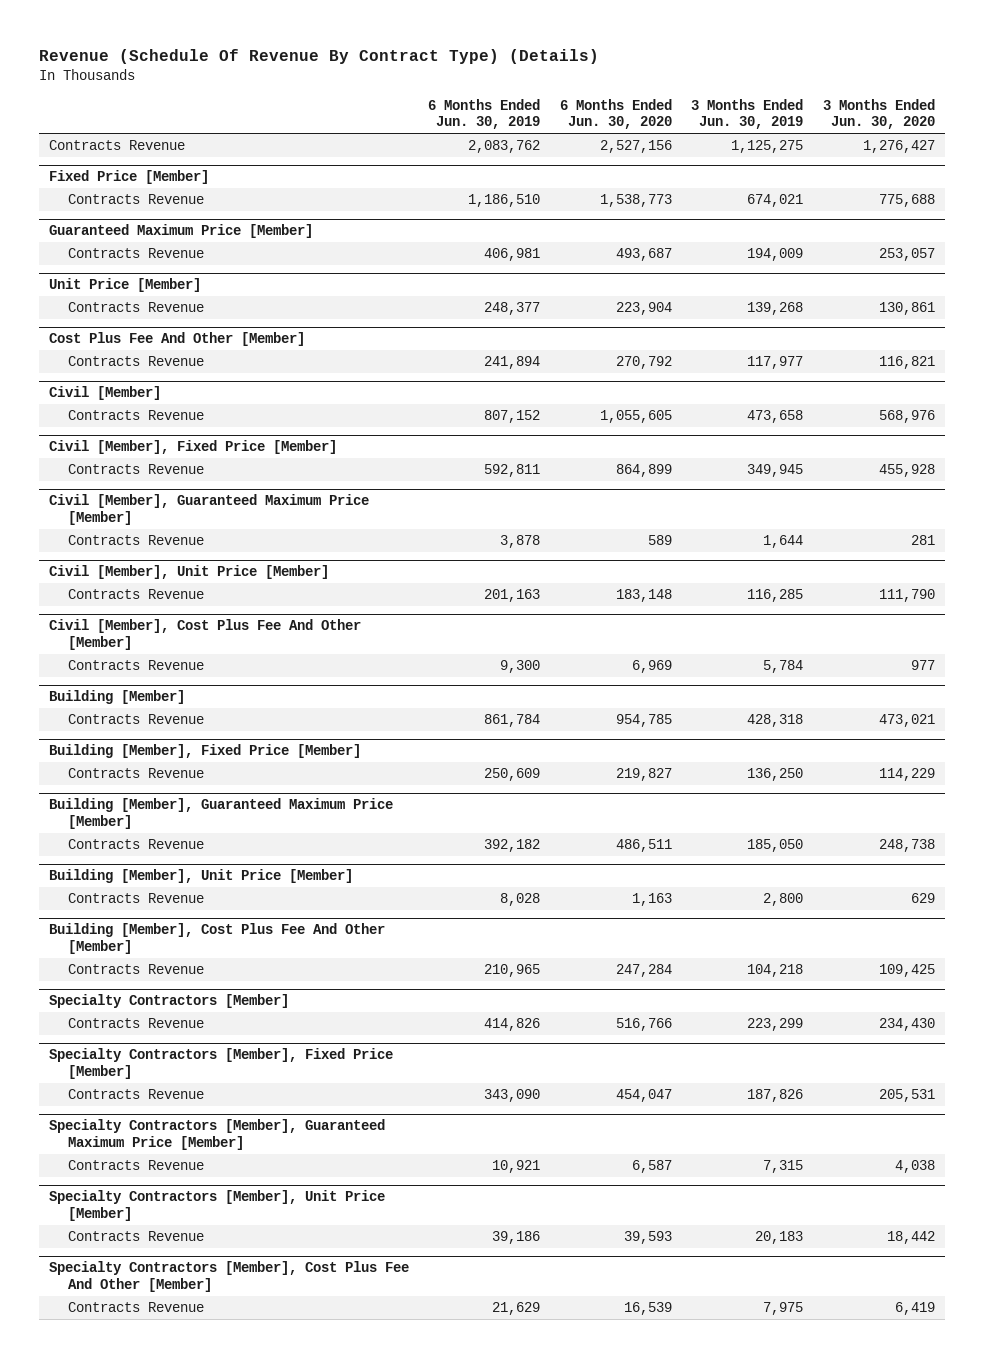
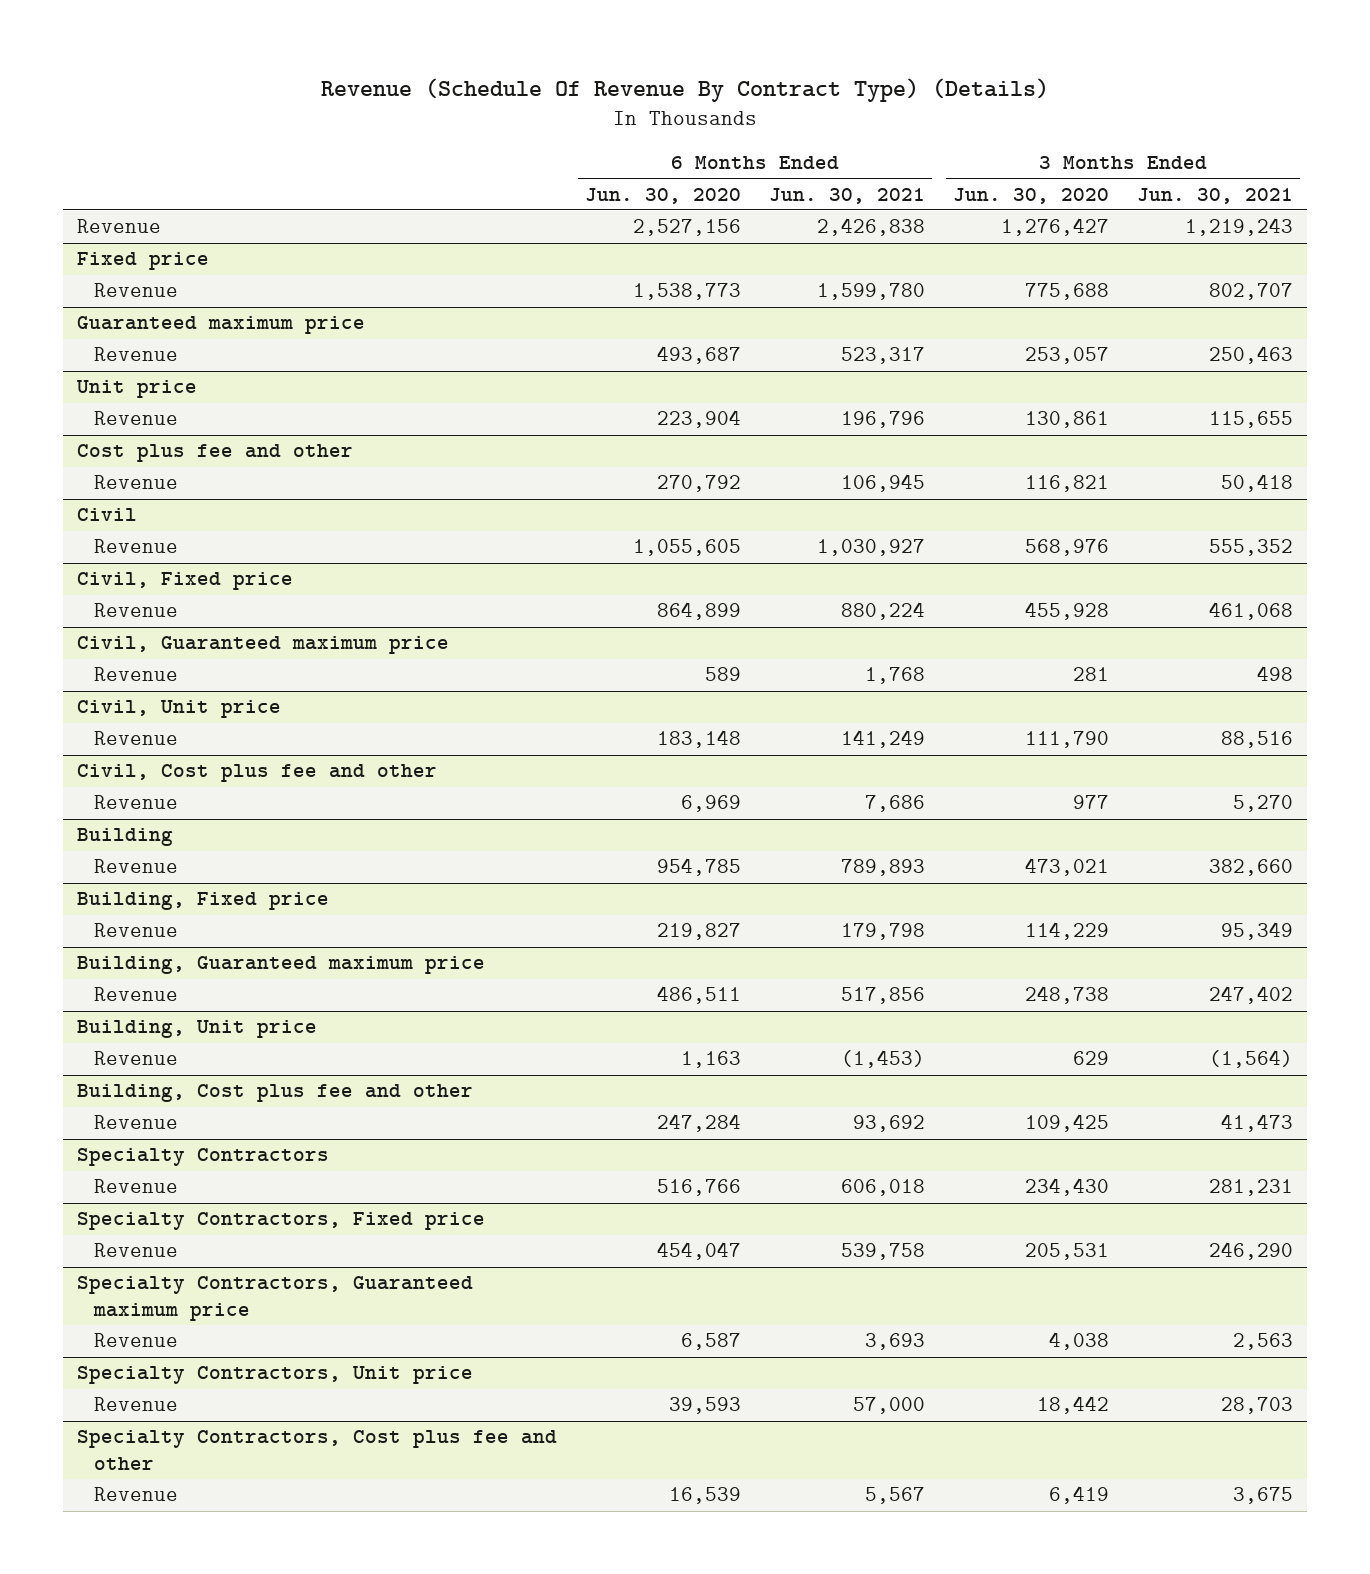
[428,99,541,130] 6 Months Ended Jun. 30, 2019 -> none
[691,99,804,130] 3 Months Ended Jun. 30, 2019 -> none
none -> [768,187,925,204] Jun. 30, 2021
none -> [1137,187,1294,204] Jun. 30, 2021
[48,140,185,151] Contracts Revenue -> [76,219,161,234] Revenue
[48,170,209,185] Fixed Price [Member] -> [76,252,209,271] Fixed price
[68,194,205,205] Contracts Revenue -> [94,283,179,298] Revenue
[48,224,313,239] Guaranteed Maximum Price [Member] -> [76,316,365,335] Guaranteed maximum price
[68,248,205,259] Contracts Revenue -> [94,347,179,362] Revenue
[48,278,201,293] Unit Price [Member] -> [75,380,197,399] Unit price
[68,302,205,313] Contracts Revenue -> [94,411,179,426] Revenue
[48,332,305,347] Cost Plus Fee And Other [Member] -> [76,444,353,463] Cost plus fee and other
[68,356,205,367] Contracts Revenue -> [94,475,179,490] Revenue
[48,386,161,401] Civil [Member] -> [76,508,137,522] Civil
[68,410,205,421] Contracts Revenue -> [94,539,179,554] Revenue
[48,440,337,455] Civil [Member], Fixed Price [Member] -> [76,572,293,591] Civil, Fixed price
[68,464,205,475] Contracts Revenue -> [94,603,179,618] Revenue
[48,494,369,525] Civil [Member], Guaranteed Maximum Price [Member] -> [76,636,449,655] Civil, Guaranteed maximum price
[68,535,205,546] Contracts Revenue -> [94,667,179,682] Revenue
[48,565,329,580] Civil [Member], Unit Price [Member] -> [76,700,281,719] Civil, Unit price
[68,589,205,600] Contracts Revenue -> [94,731,179,746] Revenue
[48,619,361,650] Civil [Member], Cost Plus Fee And Other [Member] -> [76,764,437,783] Civil, Cost plus fee and other
[68,660,205,671] Contracts Revenue -> [94,795,179,810] Revenue
[48,690,185,705] Building [Member] -> [76,828,173,847] Building
[68,714,205,725] Contracts Revenue -> [94,859,179,874] Revenue
[48,744,361,759] Building [Member], Fixed Price [Member] -> [76,892,329,911] Building, Fixed price
[68,768,205,779] Contracts Revenue -> [94,923,179,938] Revenue
[48,798,393,829] Building [Member], Guaranteed Maximum Price [Member] -> [76,956,485,975] Building, Guaranteed maximum price
[68,839,205,850] Contracts Revenue -> [94,987,179,1002] Revenue
[48,869,353,884] Building [Member], Unit Price [Member] -> [76,1020,317,1039] Building, Unit price
[68,893,205,904] Contracts Revenue -> [94,1051,179,1066] Revenue
[48,923,385,954] Building [Member], Cost Plus Fee And Other [Member] -> [76,1084,473,1103] Building, Cost plus fee and other
[68,964,205,975] Contracts Revenue -> [94,1115,179,1130] Revenue
[48,994,289,1009] Specialty Contractors [Member] -> [76,1148,329,1167] Specialty Contractors
[68,1018,205,1029] Contracts Revenue -> [94,1179,179,1194] Revenue
[48,1048,393,1079] Specialty Contractors [Member], Fixed Price [Member] -> [76,1212,485,1231] Specialty Contractors, Fixed price
[68,1089,205,1100] Contracts Revenue -> [94,1243,179,1258] Revenue
[48,1119,385,1150] Specialty Contractors [Member], Guaranteed Maximum Price [Member] -> [76,1276,473,1321] Specialty Contractors, Guaranteed maximum price
[68,1160,205,1171] Contracts Revenue -> [94,1333,179,1348] Revenue
[48,1190,385,1221] Specialty Contractors [Member], Unit Price [Member] -> [76,1366,473,1385] Specialty Contractors, Unit price
[68,1231,205,1242] Contracts Revenue -> [94,1397,179,1412] Revenue
[48,1261,409,1292] Specialty Contractors [Member], Cost Plus Fee And Other [Member] -> [76,1430,557,1470] Specialty Contractors, Cost plus fee and other
[68,1302,205,1313] Contracts Revenue -> [94,1487,179,1502] Revenue

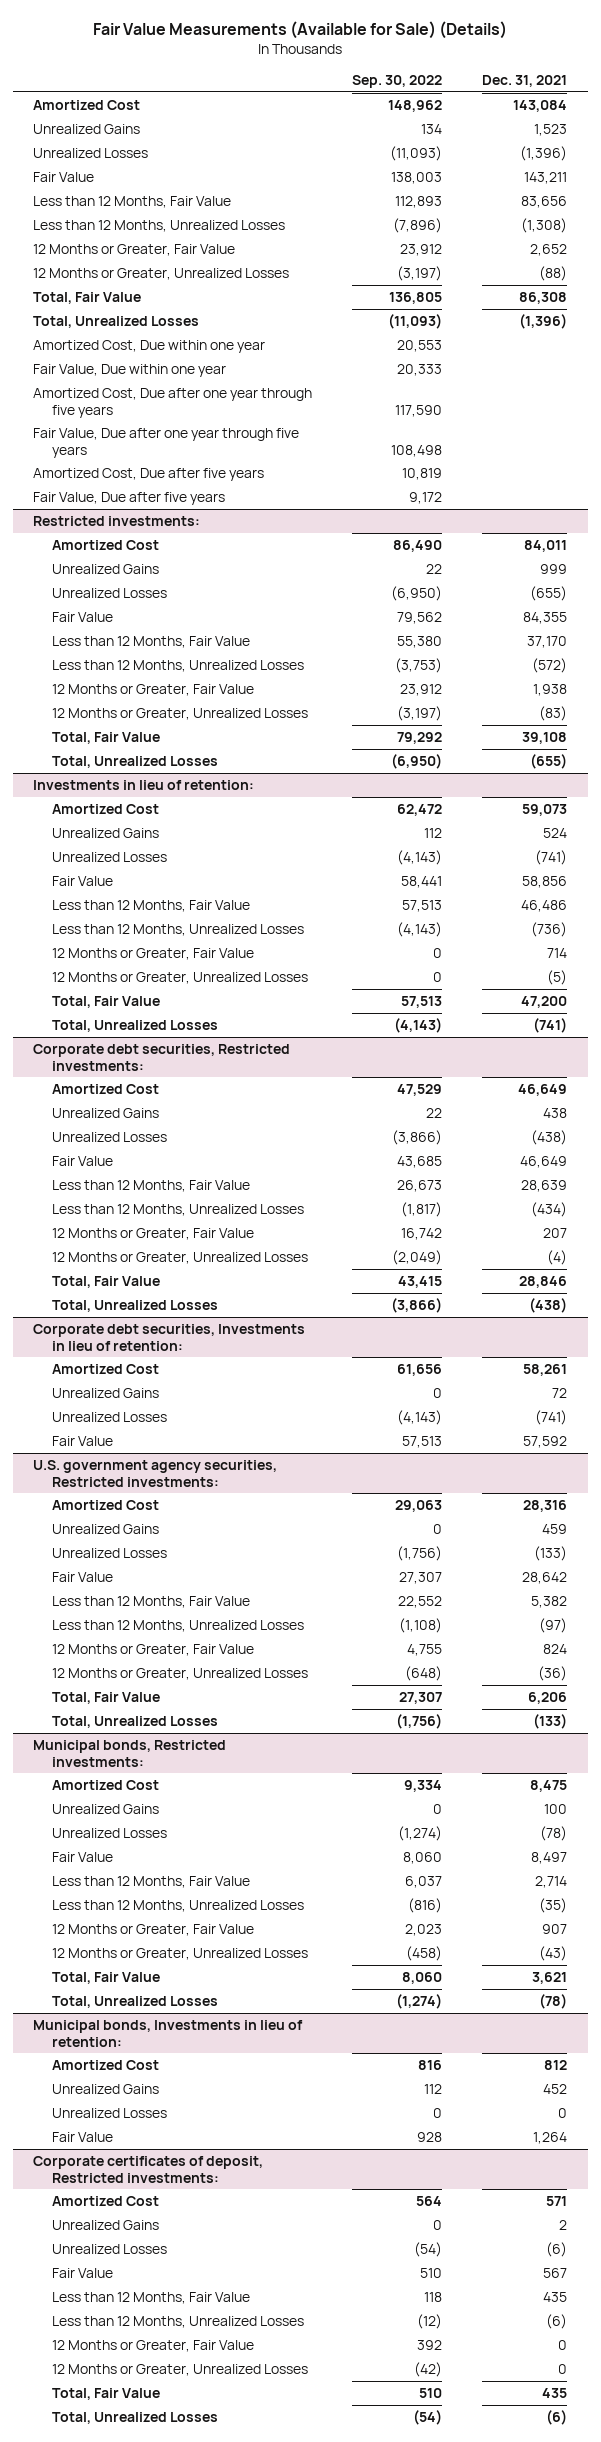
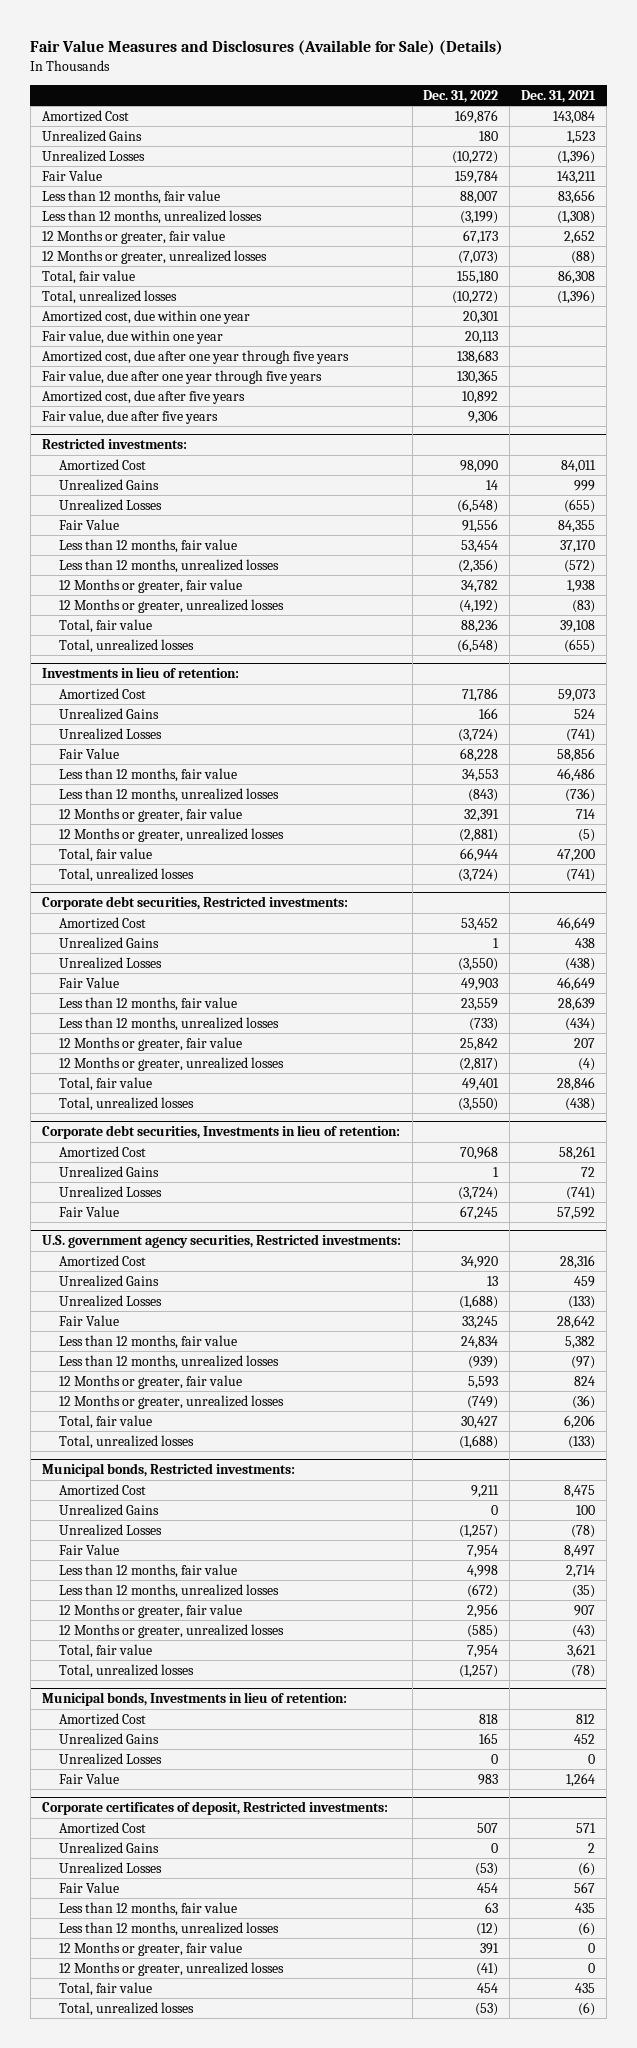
[93,20,508,39] Fair Value Measurements (Available for Sale) (Details) -> [30,40,504,56] Fair Value Measures and Disclosures (Available for Sale) (Details)
[352,74,443,88] Sep. 30, 2022 -> none
none -> [423,89,499,103] Dec. 31, 2022
[33,196,232,209] Less than 12 Months, Fair Value -> [41,189,220,204] Less than 12 months, fair value
[33,220,286,233] Less than 12 Months, Unrealized Losses -> [41,209,262,224] Less than 12 months, unrealized losses
[33,244,236,257] 12 Months or Greater, Fair Value -> [41,229,225,244] 12 Months or greater, fair value
[33,268,290,281] 12 Months or Greater, Unrealized Losses -> [41,249,267,264] 12 Months or greater, unrealized losses
[33,292,142,305] Total, Fair Value -> [41,269,135,284] Total, fair value
[33,316,200,329] Total, Unrealized Losses -> [41,289,177,304] Total, unrealized losses
[33,340,266,354] Amortized Cost, Due within one year -> [41,309,250,324] Amortized cost, due within one year
[33,364,227,378] Fair Value, Due within one year -> [41,329,223,344] Fair value, due within one year
[33,388,313,418] Amortized Cost, Due after one year through five years -> [41,349,349,364] Amortized cost, due after one year through five years
[33,428,300,458] Fair Value, Due after one year through five years -> [41,369,322,384] Fair value, due after one year through five years
[33,468,265,482] Amortized Cost, Due after five years -> [41,389,245,404] Amortized cost, due after five years
[33,492,226,506] Fair Value, Due after five years -> [41,409,218,424] Fair value, due after five years
[51,636,250,649] Less than 12 Months, Fair Value -> [58,538,237,553] Less than 12 months, fair value
[51,660,304,673] Less than 12 Months, Unrealized Losses -> [58,558,279,573] Less than 12 months, unrealized losses
[51,684,254,697] 12 Months or Greater, Fair Value -> [58,578,242,593] 12 Months or greater, fair value
[51,708,308,721] 12 Months or Greater, Unrealized Losses -> [58,598,284,613] 12 Months or greater, unrealized losses
[51,732,160,745] Total, Fair Value -> [58,618,152,633] Total, fair value
[51,756,218,769] Total, Unrealized Losses -> [58,638,194,653] Total, unrealized losses
[51,900,250,913] Less than 12 Months, Fair Value -> [58,767,237,782] Less than 12 months, fair value
[51,924,304,937] Less than 12 Months, Unrealized Losses -> [58,787,279,802] Less than 12 months, unrealized losses
[51,948,254,961] 12 Months or Greater, Fair Value -> [58,807,242,822] 12 Months or greater, fair value
[51,972,308,985] 12 Months or Greater, Unrealized Losses -> [58,827,284,842] 12 Months or greater, unrealized losses
[51,996,160,1009] Total, Fair Value -> [58,847,152,862] Total, fair value
[51,1020,218,1033] Total, Unrealized Losses -> [58,867,194,882] Total, unrealized losses
[51,1180,250,1193] Less than 12 Months, Fair Value -> [58,996,237,1011] Less than 12 months, fair value
[51,1204,304,1217] Less than 12 Months, Unrealized Losses -> [58,1016,279,1031] Less than 12 months, unrealized losses
[51,1228,254,1241] 12 Months or Greater, Fair Value -> [58,1036,242,1051] 12 Months or greater, fair value
[51,1252,308,1265] 12 Months or Greater, Unrealized Losses -> [58,1056,284,1071] 12 Months or greater, unrealized losses
[51,1276,160,1289] Total, Fair Value -> [58,1076,152,1091] Total, fair value
[51,1300,218,1313] Total, Unrealized Losses -> [58,1096,194,1111] Total, unrealized losses
[51,1596,250,1609] Less than 12 Months, Fair Value -> [58,1334,237,1349] Less than 12 months, fair value
[51,1620,304,1633] Less than 12 Months, Unrealized Losses -> [58,1354,279,1369] Less than 12 months, unrealized losses
[51,1644,254,1657] 12 Months or Greater, Fair Value -> [58,1374,242,1389] 12 Months or greater, fair value
[51,1668,308,1681] 12 Months or Greater, Unrealized Losses -> [58,1394,284,1409] 12 Months or greater, unrealized losses
[51,1692,160,1705] Total, Fair Value -> [58,1414,152,1429] Total, fair value
[51,1716,218,1729] Total, Unrealized Losses -> [58,1434,194,1449] Total, unrealized losses
[51,1876,250,1889] Less than 12 Months, Fair Value -> [58,1563,237,1578] Less than 12 months, fair value
[51,1900,304,1913] Less than 12 Months, Unrealized Losses -> [58,1583,279,1598] Less than 12 months, unrealized losses
[51,1924,254,1937] 12 Months or Greater, Fair Value -> [58,1603,242,1618] 12 Months or greater, fair value
[51,1948,308,1961] 12 Months or Greater, Unrealized Losses -> [58,1623,284,1638] 12 Months or greater, unrealized losses
[51,1972,160,1985] Total, Fair Value -> [58,1643,152,1658] Total, fair value
[51,1996,218,2009] Total, Unrealized Losses -> [58,1663,194,1678] Total, unrealized losses
[51,2292,250,2305] Less than 12 Months, Fair Value -> [58,1901,237,1916] Less than 12 months, fair value
[51,2316,304,2329] Less than 12 Months, Unrealized Losses -> [58,1921,279,1936] Less than 12 months, unrealized losses
[51,2340,254,2353] 12 Months or Greater, Fair Value -> [58,1941,242,1956] 12 Months or greater, fair value
[51,2364,308,2377] 12 Months or Greater, Unrealized Losses -> [58,1961,284,1976] 12 Months or greater, unrealized losses
[51,2388,160,2401] Total, Fair Value -> [58,1981,152,1996] Total, fair value
[51,2412,218,2425] Total, Unrealized Losses -> [58,2001,194,2016] Total, unrealized losses

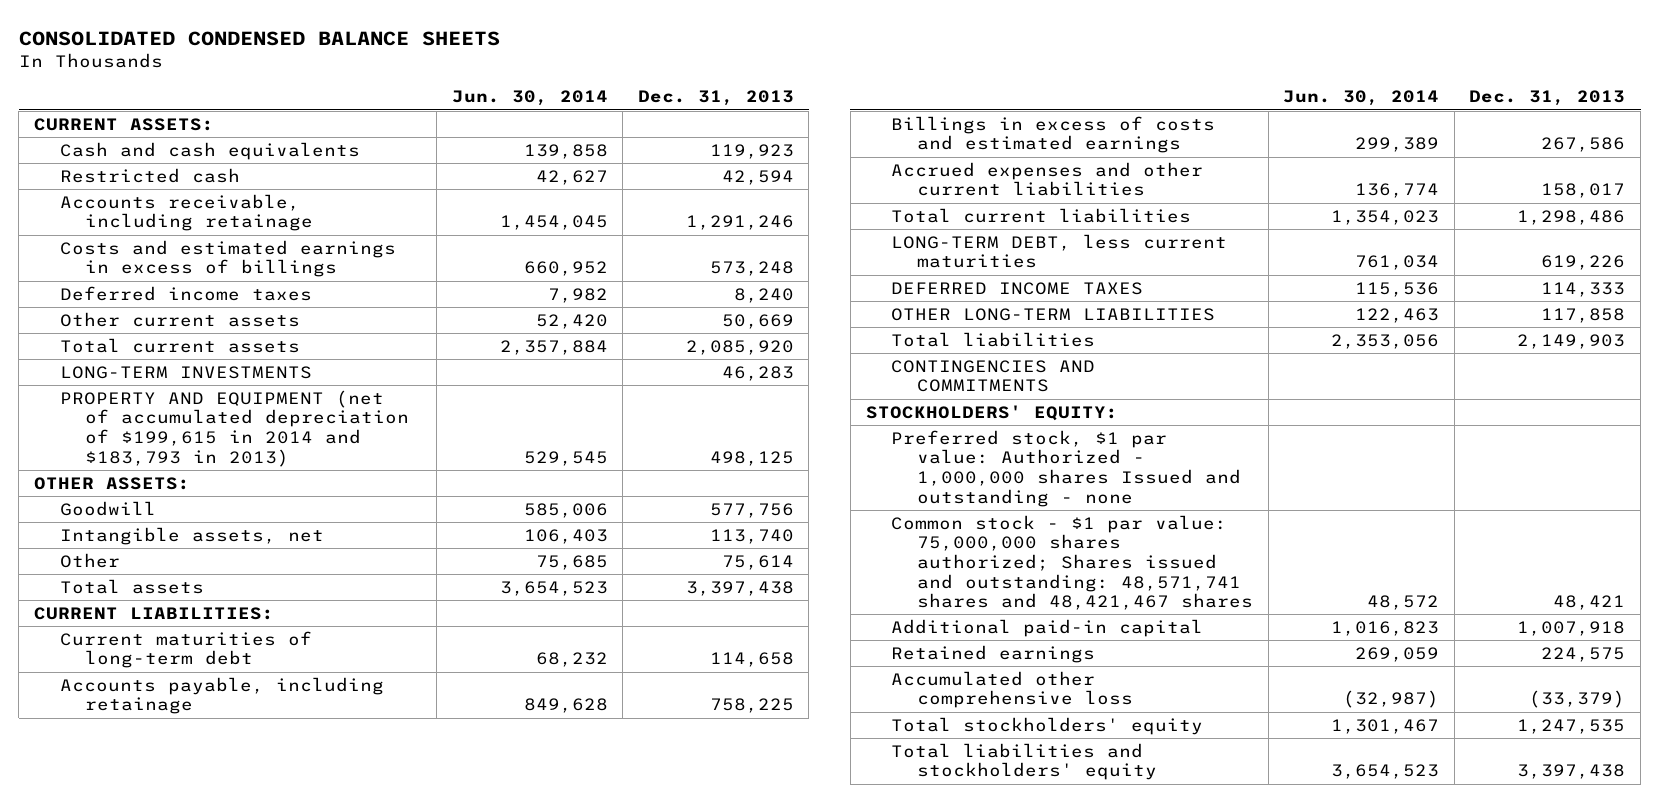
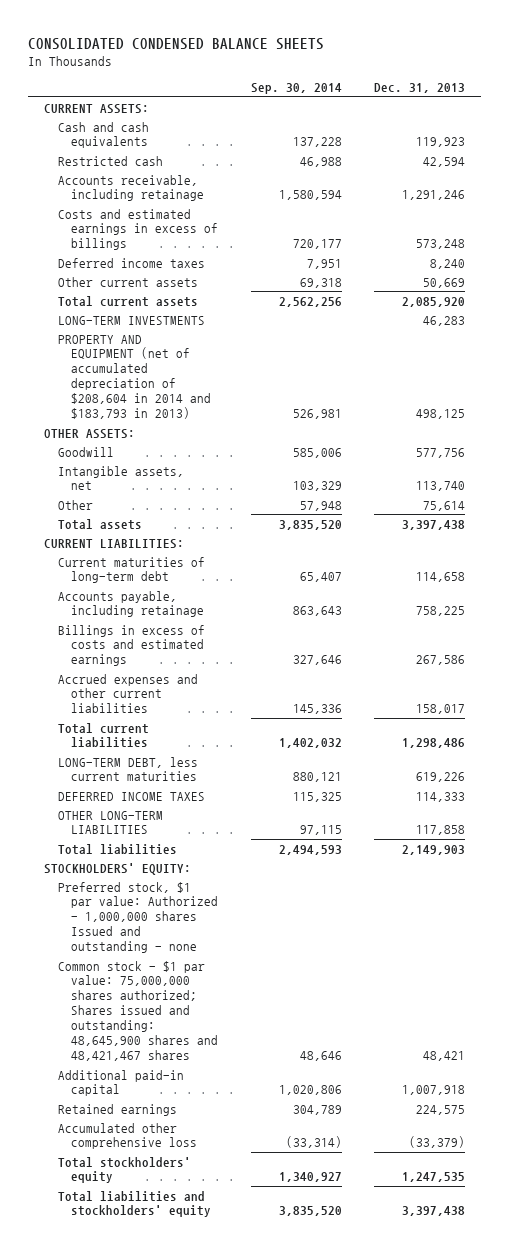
[451,90,608,107] Jun. 30, 2014 -> none
none -> [250,83,342,95] Sep. 30, 2014
[59,389,410,467] PROPERTY AND EQUIPMENT (net of accumulated depreciation of $199,615 in 2014 and $183,793 in 2013) -> [57,334,212,420] PROPERTY AND EQUIPMENT (net of accumulated depreciation of $208,604 in 2014 and $183,793 in 2013)
[891,359,1096,393] CONTINGENCIES AND COMMITMENTS -> none
[891,514,1253,611] Common stock - $1 par value: 75,000,000 shares authorized; Shares issued and outstanding: 48,571,741 shares and 48,421,467 shares -> [57,960,219,1062] Common stock - $1 par value: 75,000,000 shares authorized; Shares issued and outstanding: 48,645,900 shares and 48,421,467 shares

